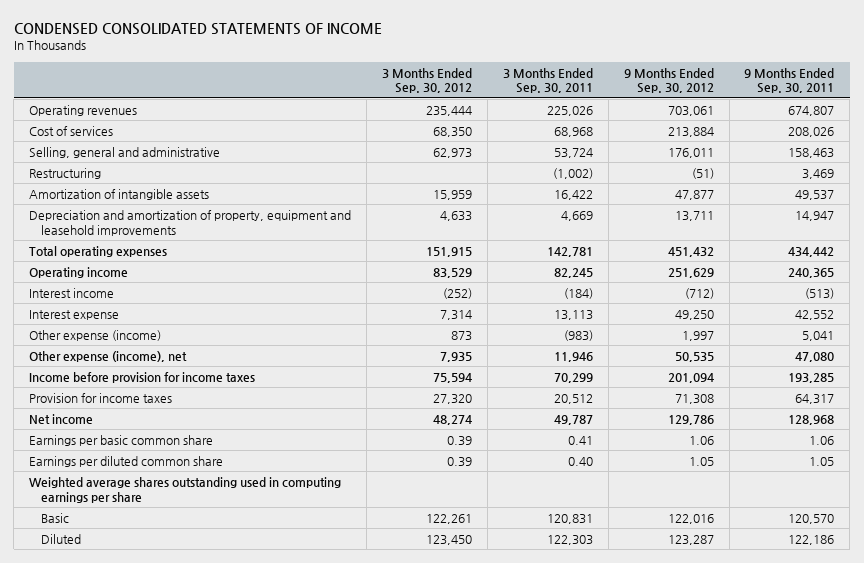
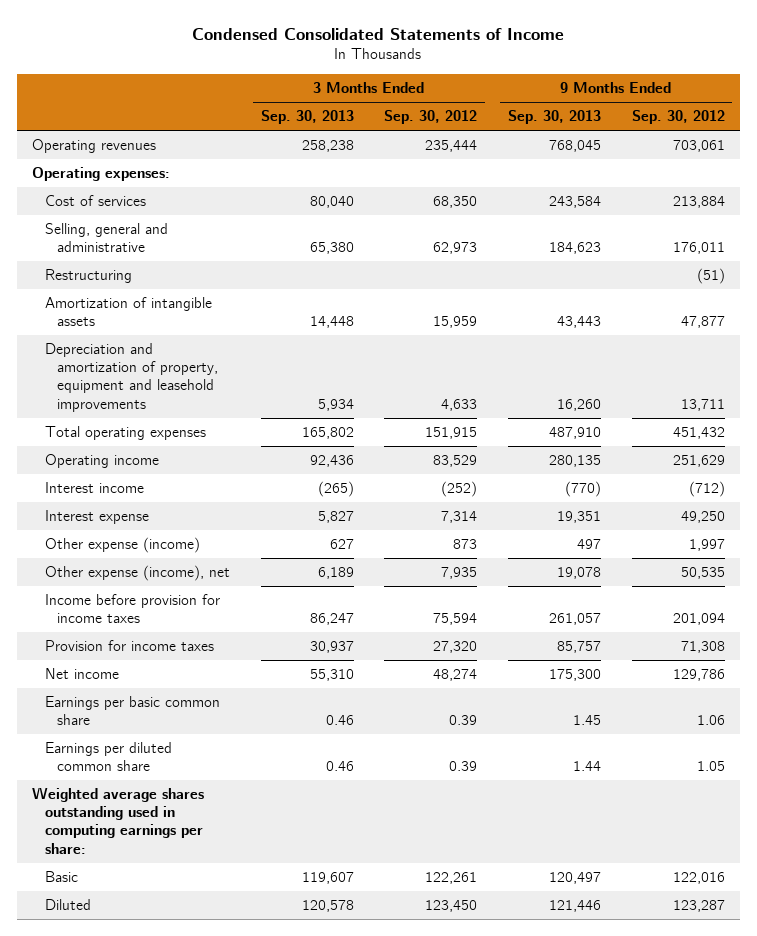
[13,22,382,35] CONDENSED CONSOLIDATED STATEMENTS OF INCOME -> [192,27,565,40] Condensed Consolidated Statements of Income
[502,67,593,94] 3 Months Ended Sep. 30, 2011 -> none
[744,67,835,94] 9 Months Ended Sep. 30, 2011 -> none
none -> [260,110,354,125] Sep. 30, 2013
none -> [507,110,601,125] Sep. 30, 2013
none -> [32,167,171,182] Operating expenses:
[29,476,342,503] Weighted average shares outstanding used in computing earnings per share -> [32,787,205,854] Weighted average shares outstanding used in computing earnings per share:

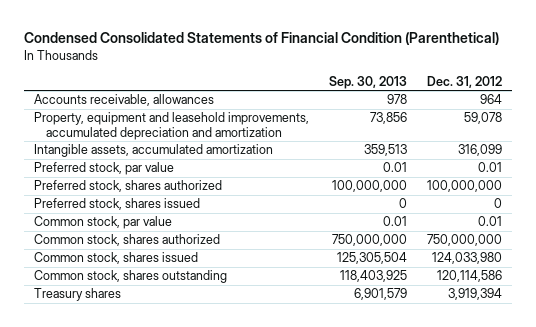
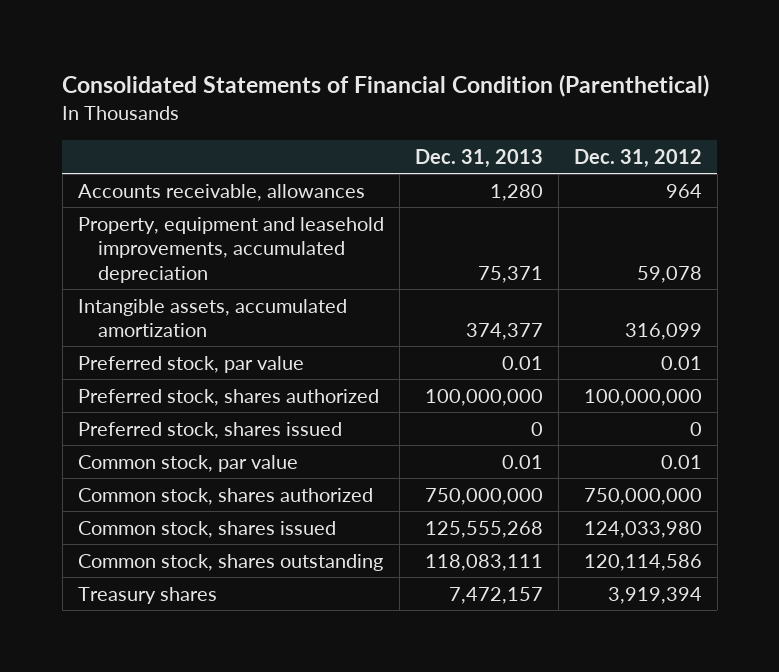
[24,32,500,46] Condensed Consolidated Statements of Financial Condition (Parenthetical) -> [62,74,710,98] Consolidated Statements of Financial Condition (Parenthetical)
[328,75,407,89] Sep. 30, 2013 -> none
none -> [414,148,543,168] Dec. 31, 2013
[34,112,310,140] Property, equipment and leasehold improvements, accumulated depreciation and amortization -> [77,216,384,283] Property, equipment and leasehold improvements, accumulated depreciation

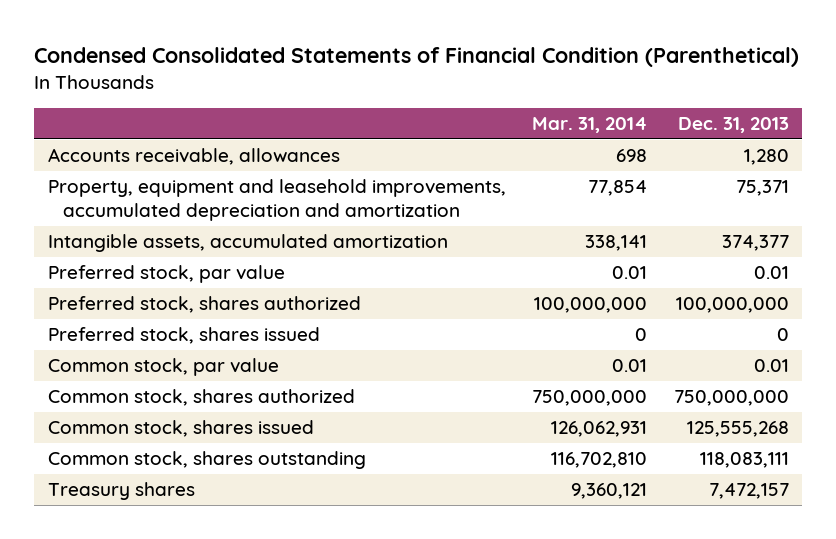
[62,74,710,98] Consolidated Statements of Financial Condition (Parenthetical) -> [34,47,800,68] Condensed Consolidated Statements of Financial Condition (Parenthetical)
[573,148,702,168] Dec. 31, 2012 -> none
none -> [532,116,648,133] Mar. 31, 2014
[77,216,384,283] Property, equipment and leasehold improvements, accumulated depreciation -> [47,179,506,221] Property, equipment and leasehold improvements, accumulated depreciation and amortization

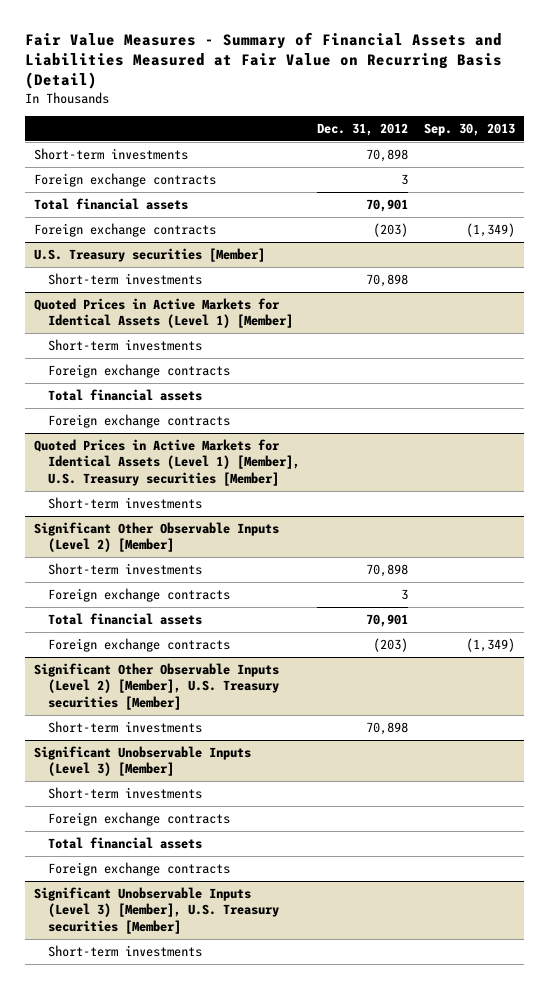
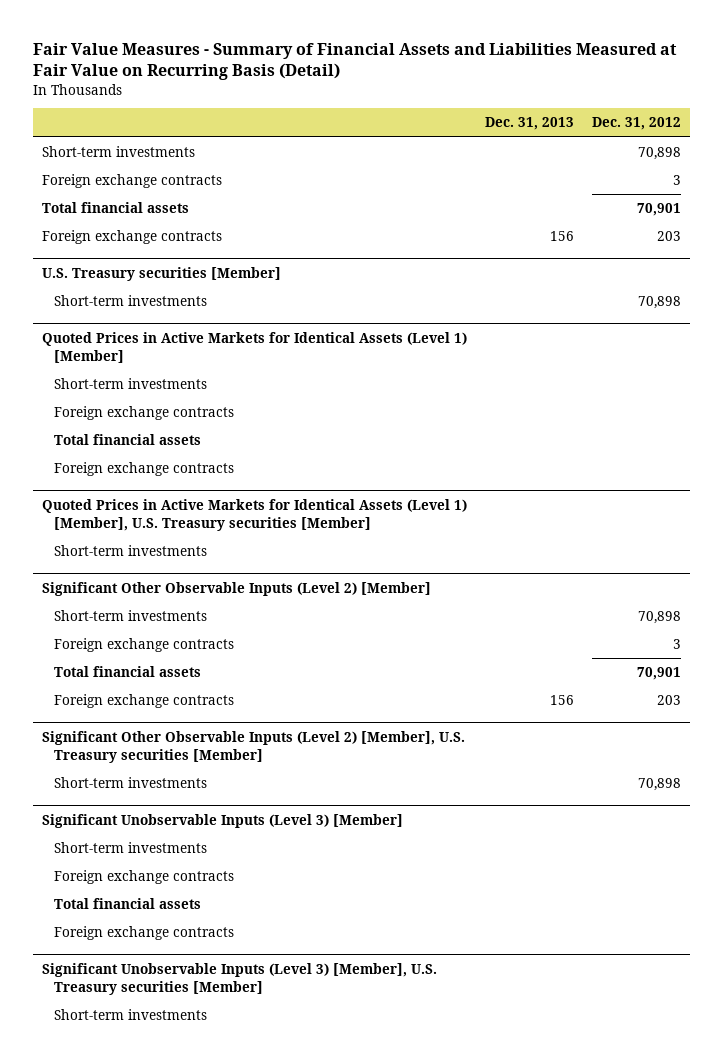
[424,122,516,136] Sep. 30, 2013 -> none
none -> [485,117,575,131] Dec. 31, 2013
[372,223,408,238] (203) -> [656,231,681,242] 203
[372,638,408,653] (203) -> [656,695,681,706] 203

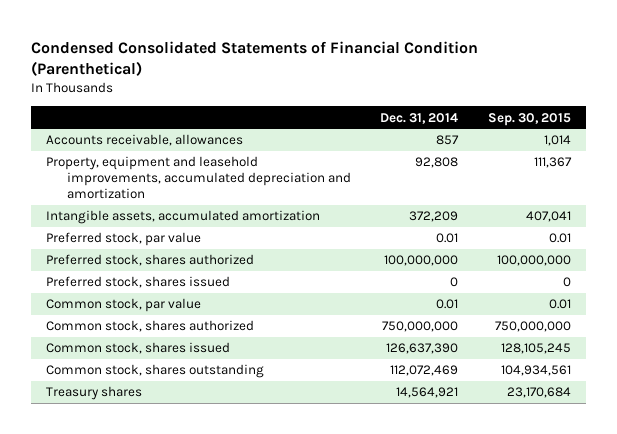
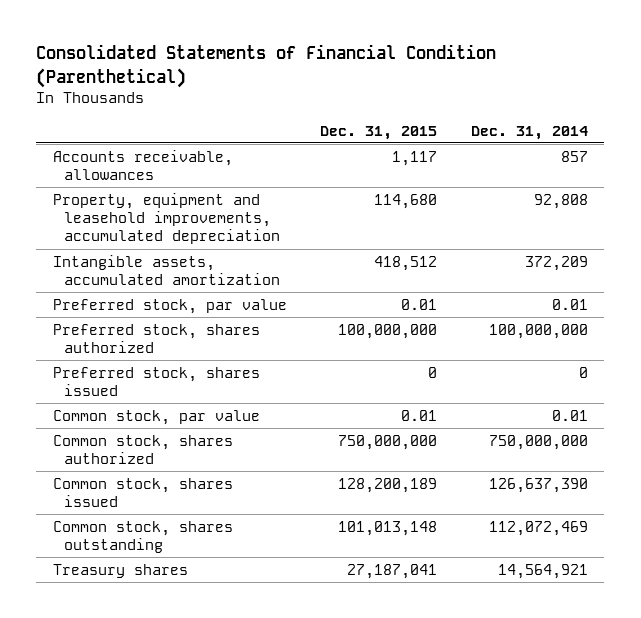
[31,40,479,76] Condensed Consolidated Statements of Financial Condition (Parenthetical) -> [36,44,497,88] Consolidated Statements of Financial Condition (Parenthetical)
[487,112,571,126] Sep. 30, 2015 -> none
none -> [320,125,438,140] Dec. 31, 2015
[46,156,352,199] Property, equipment and leasehold improvements, accumulated depreciation and amortization -> [53,192,280,245] Property, equipment and leasehold improvements, accumulated depreciation

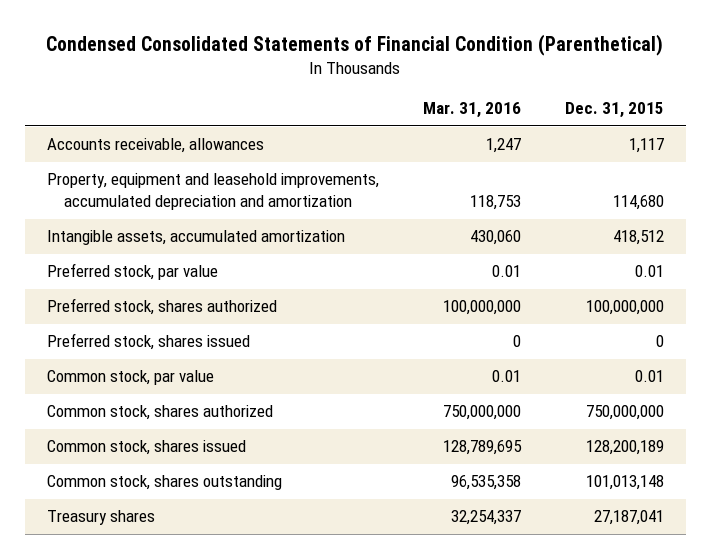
[36,44,497,88] Consolidated Statements of Financial Condition (Parenthetical) -> [46,34,664,57] Condensed Consolidated Statements of Financial Condition (Parenthetical)
[470,125,588,140] Dec. 31, 2014 -> none
none -> [422,102,521,119] Mar. 31, 2016
[53,192,280,245] Property, equipment and leasehold improvements, accumulated depreciation -> [46,173,379,211] Property, equipment and leasehold improvements, accumulated depreciation and amortization

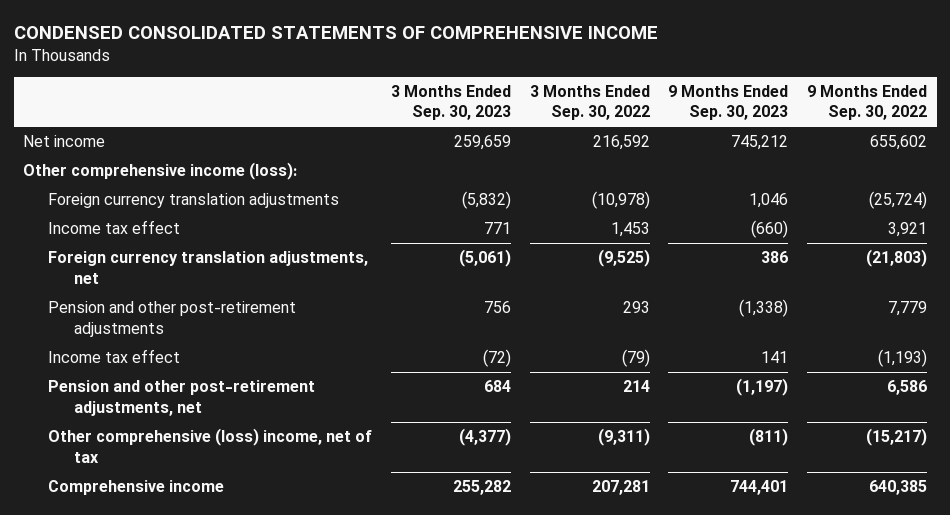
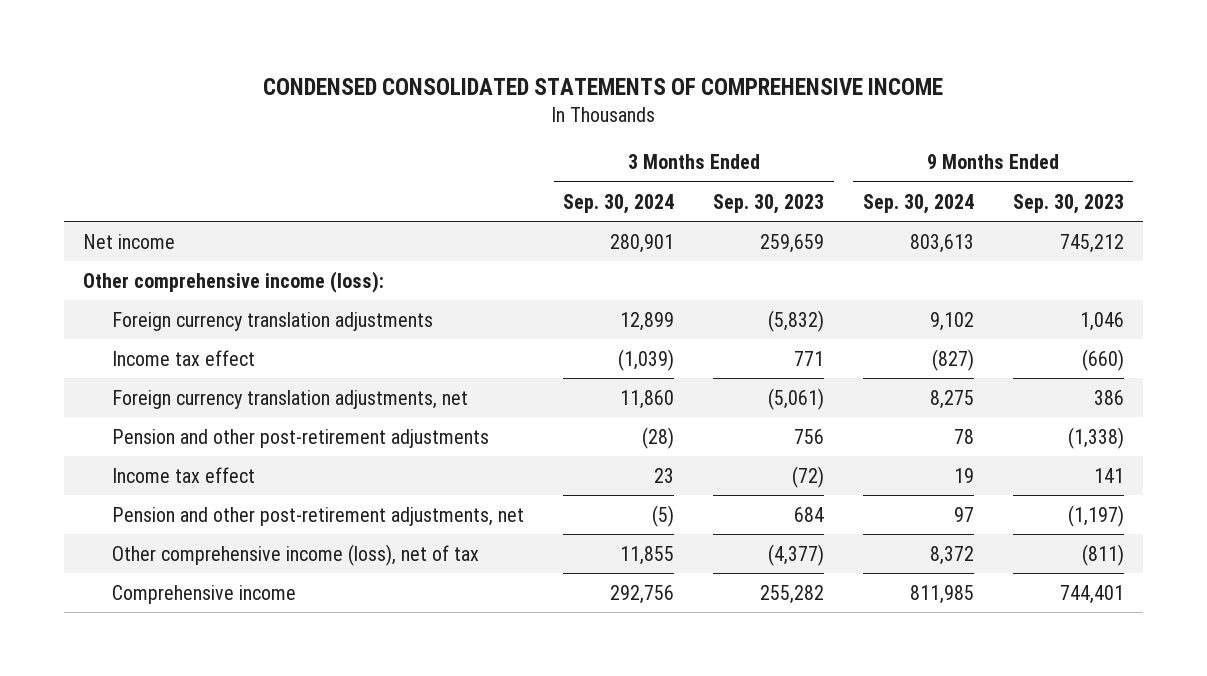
[529,84,650,121] 3 Months Ended Sep. 30, 2022 -> none
[807,84,928,121] 9 Months Ended Sep. 30, 2022 -> none
none -> [563,193,675,214] Sep. 30, 2024
none -> [862,193,974,214] Sep. 30, 2024
[48,428,373,463] Other comprehensive (loss) income, net of tax -> [112,543,480,566] Other comprehensive income (loss), net of tax

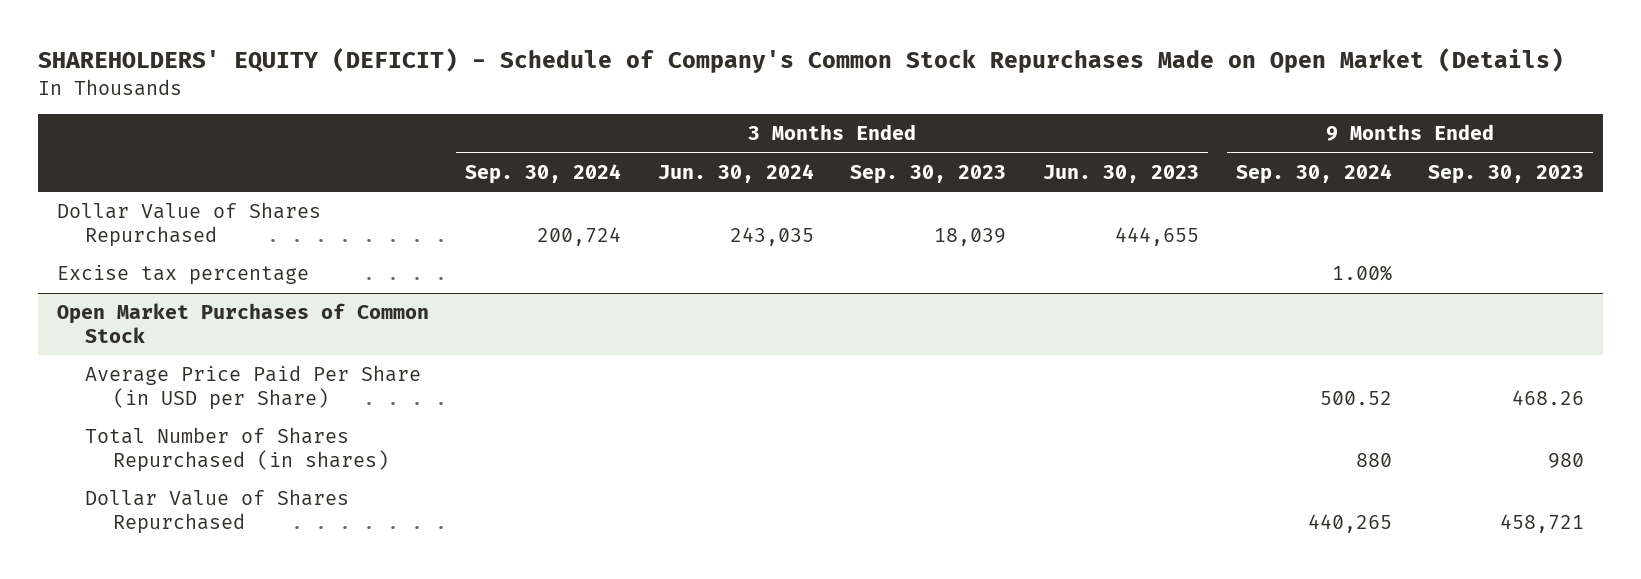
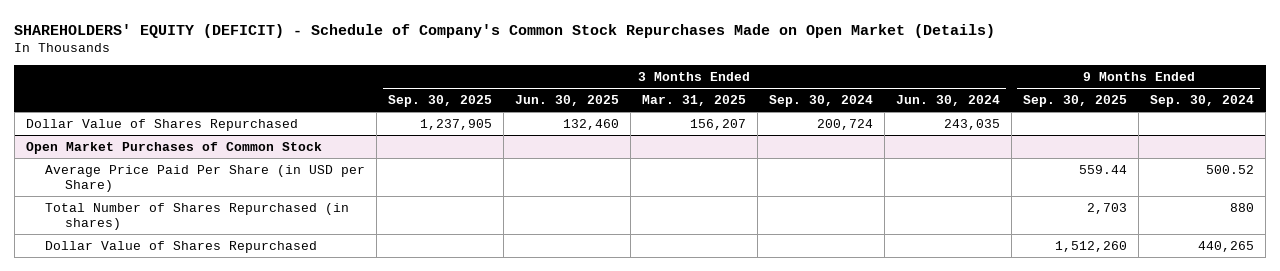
[850,164,1007,184] Sep. 30, 2023 -> none
[1043,164,1200,183] Jun. 30, 2023 -> none
[1428,164,1585,184] Sep. 30, 2023 -> none
none -> [388,94,493,107] Sep. 30, 2025
none -> [515,94,620,106] Jun. 30, 2025
none -> [642,94,747,106] Mar. 31, 2025
none -> [1023,94,1128,107] Sep. 30, 2025
[56,265,309,286] Excise tax percentage -> none

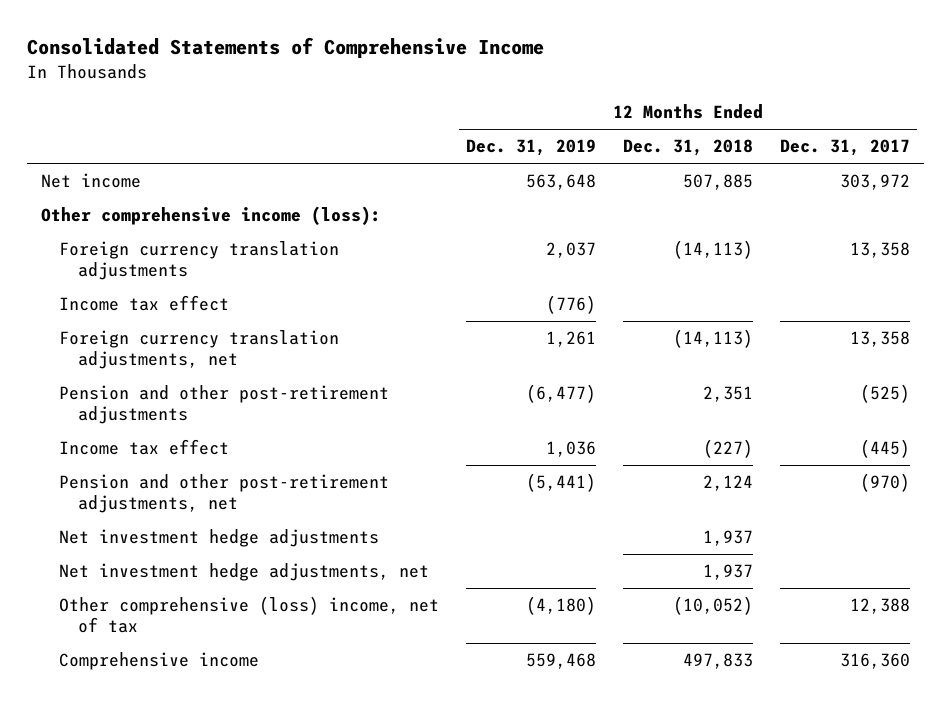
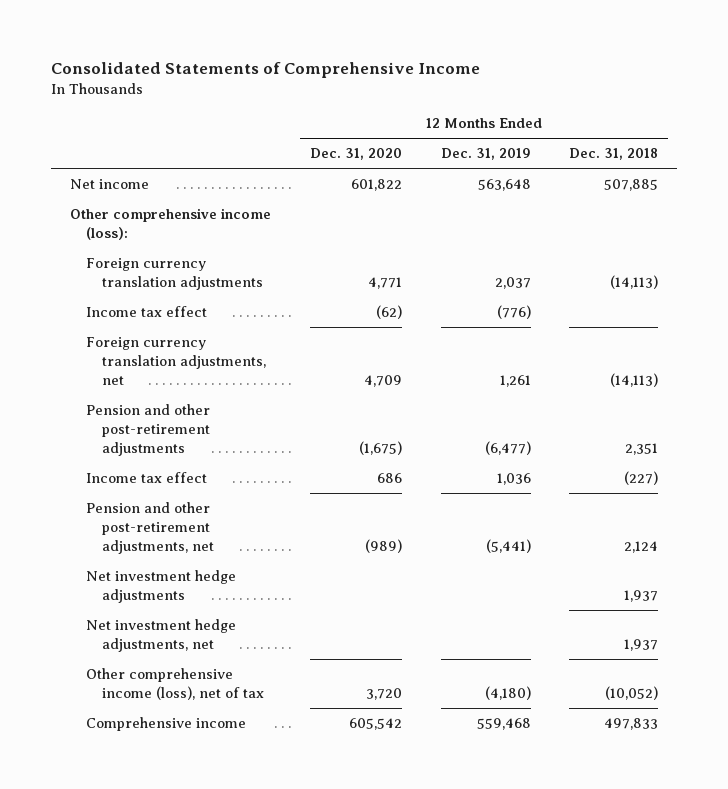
[780,139,911,157] Dec. 31, 2017 -> none
none -> [309,148,402,161] Dec. 31, 2020
[59,596,440,634] Other comprehensive (loss) income, net of tax -> [86,668,264,700] Other comprehensive income (loss), net of tax

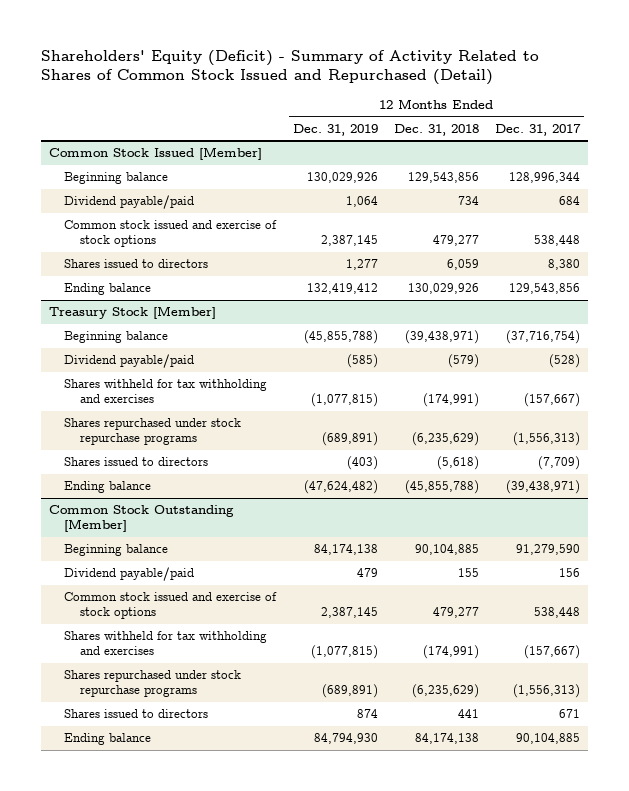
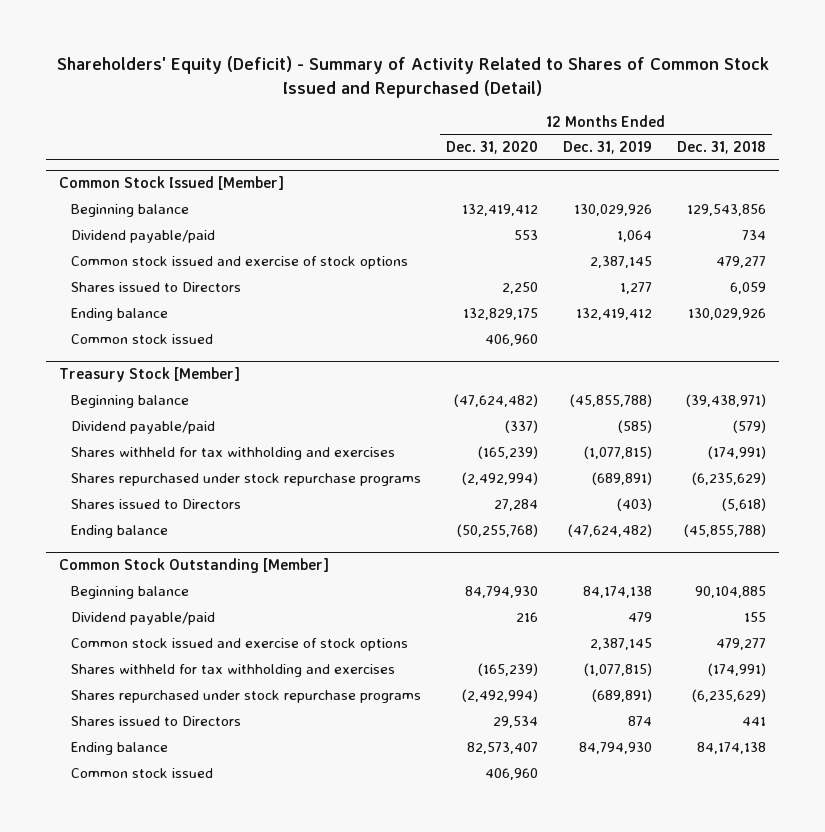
[495,123,582,136] Dec. 31, 2017 -> none
none -> [445,141,538,155] Dec. 31, 2020
[64,259,209,269] Shares issued to directors -> [70,281,241,292] Shares issued to Directors
none -> [70,333,213,344] Common stock issued
[64,457,209,467] Shares issued to directors -> [70,498,241,509] Shares issued to Directors
[64,709,209,719] Shares issued to directors -> [70,715,241,726] Shares issued to Directors
none -> [70,767,213,778] Common stock issued

